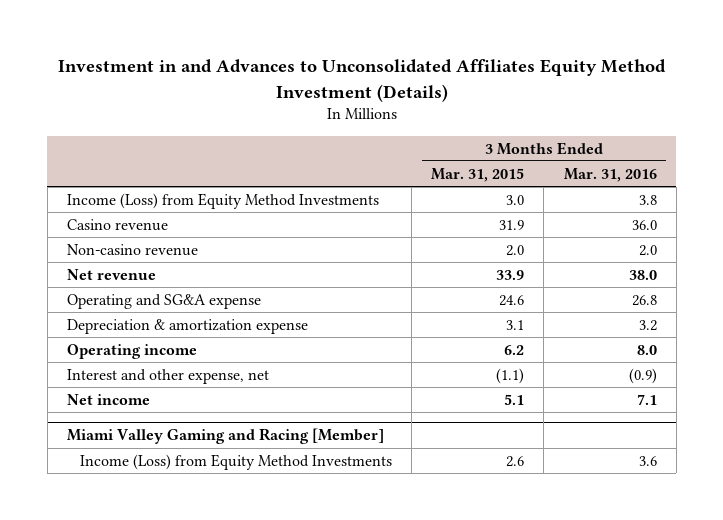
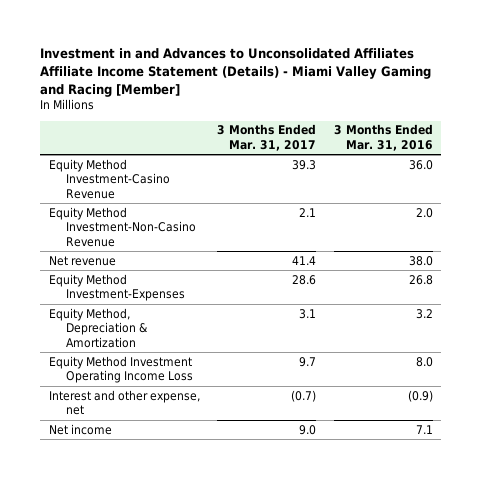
[57,59,666,102] Investment in and Advances to Unconsolidated Affiliates Equity Method Investment (Details) -> [40,47,432,97] Investment in and Advances to Unconsolidated Affiliates Affiliate Income Statement (Details) - Miami Valley Gaming and Racing [Member]
[431,167,525,182] Mar. 31, 2015 -> none
none -> [217,124,317,151] 3 Months Ended Mar. 31, 2017
[66,192,379,209] Income (Loss) from Equity Method Investments -> none
[66,218,168,231] Casino revenue -> [48,158,170,199] Equity Method Investment-Casino Revenue
[66,243,198,256] Non-casino revenue -> [48,206,196,247] Equity Method Investment-Non-Casino Revenue
[66,293,261,309] Operating and SG&A expense -> [48,273,185,302] Equity Method Investment-Expenses
[66,318,308,334] Depreciation & amortization expense -> [48,307,148,348] Equity Method, Depreciation & Amortization
[66,343,197,359] Operating income -> [48,355,193,384] Equity Method Investment Operating Income Loss
[66,428,384,445] Miami Valley Gaming and Racing [Member] -> none
[80,453,393,470] Income (Loss) from Equity Method Investments -> none

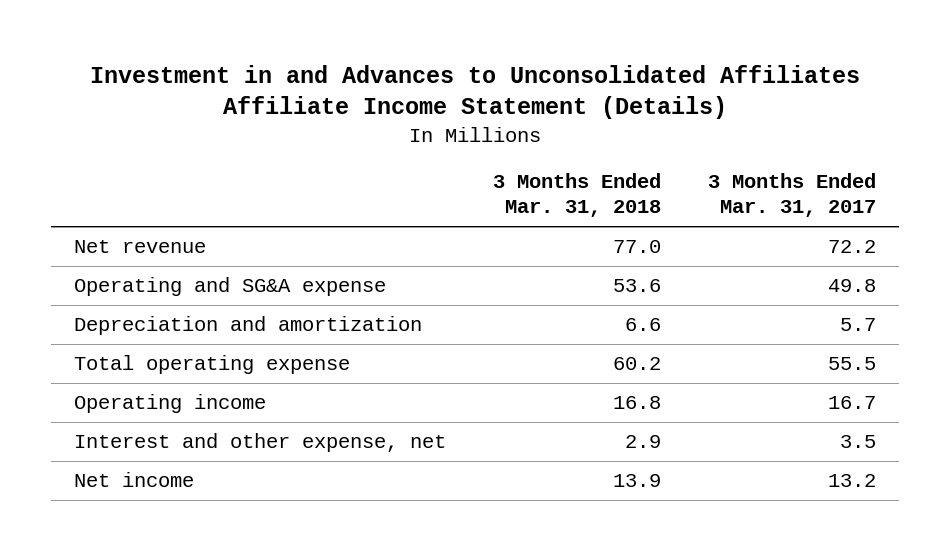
[40,47,432,97] Investment in and Advances to Unconsolidated Affiliates Affiliate Income Statement (Details) - Miami Valley Gaming and Racing [Member] -> [90,64,861,120] Investment in and Advances to Unconsolidated Affiliates Affiliate Income Statement (Details)
[333,124,433,151] 3 Months Ended Mar. 31, 2016 -> none
none -> [493,173,662,218] 3 Months Ended Mar. 31, 2018
[48,158,170,199] Equity Method Investment-Casino Revenue -> none
[48,206,196,247] Equity Method Investment-Non-Casino Revenue -> none
[48,273,185,302] Equity Method Investment-Expenses -> none
[292,255,317,265] 41.4 -> [827,240,876,254] 72.2
none -> [74,277,387,297] Operating and SG&A expense
[48,307,148,348] Equity Method, Depreciation & Amortization -> [74,316,423,336] Depreciation and amortization
[299,308,317,319] 3.1 -> [839,318,876,332] 5.7
none -> [74,355,351,375] Total operating expense
[48,355,193,384] Equity Method Investment Operating Income Loss -> [74,394,267,414] Operating income
[299,356,317,367] 9.7 -> [827,396,876,410] 16.7
[291,389,317,402] (0.7) -> [839,435,876,449] 3.5
[299,424,317,435] 9.0 -> [827,474,876,488] 13.2

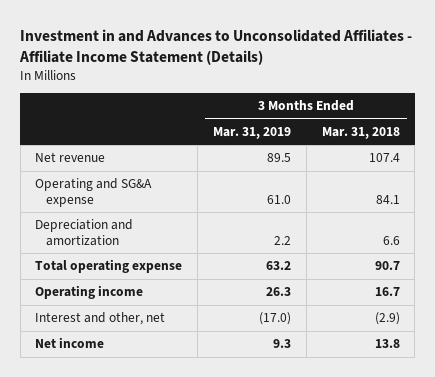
[90,64,861,120] Investment in and Advances to Unconsolidated Affiliates Affiliate Income Statement (Details) -> [19,28,413,65] Investment in and Advances to Unconsolidated Affiliates - Affiliate Income Statement (Details)
[707,173,876,218] 3 Months Ended Mar. 31, 2017 -> none
none -> [212,126,291,139] Mar. 31, 2019
[613,240,662,254] 77.0 -> [368,153,400,163] 107.4
[613,279,662,293] 53.6 -> [375,195,400,205] 84.1
[613,357,662,371] 60.2 -> [374,261,400,271] 90.7
[613,396,662,410] 16.8 -> [374,287,400,297] 16.7
[74,433,447,453] Interest and other expense, net -> [35,312,166,326] Interest and other, net
[625,435,662,449] 2.9 -> [374,312,400,326] (2.9)
[613,474,662,488] 13.9 -> [374,339,400,349] 13.8

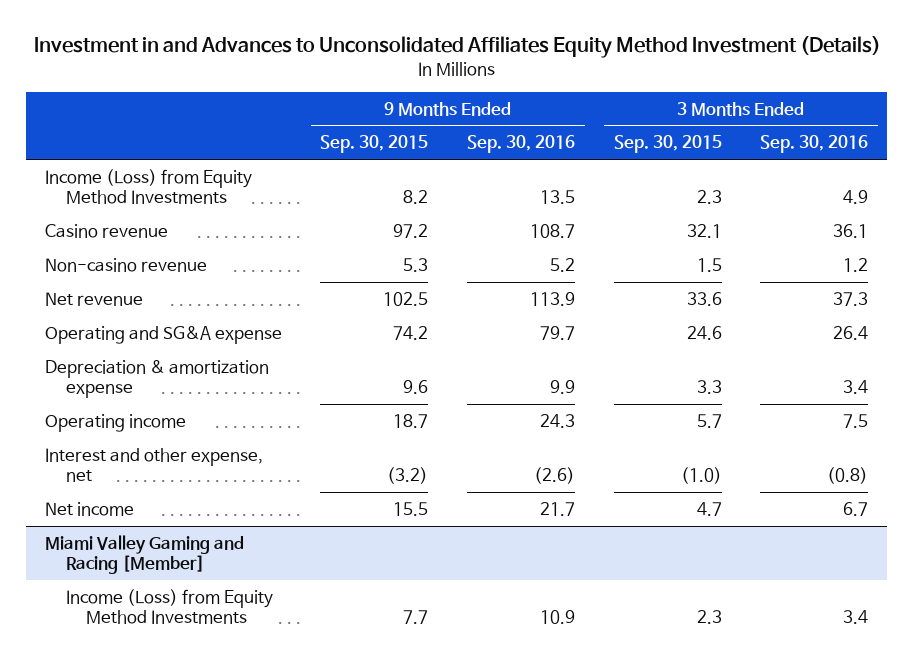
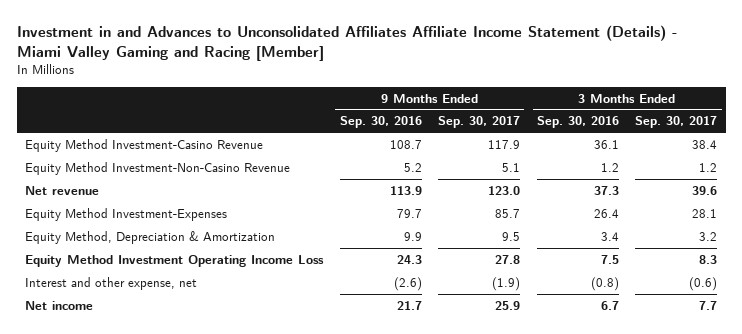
[33,36,881,59] Investment in and Advances to Unconsolidated Affiliates Equity Method Investment (Details) -> [16,24,678,61] Investment in and Advances to Unconsolidated Affiliates Affiliate Income Statement (Details) - Miami Valley Gaming and Racing [Member]
[320,135,429,154] Sep. 30, 2015 -> none
[613,135,722,154] Sep. 30, 2015 -> none
none -> [438,116,521,129] Sep. 30, 2017
none -> [635,116,718,129] Sep. 30, 2017
[44,168,252,205] Income (Loss) from Equity Method Investments -> none
[44,223,168,238] Casino revenue -> [25,138,264,152] Equity Method Investment-Casino Revenue
[44,257,207,272] Non-casino revenue -> [25,161,291,175] Equity Method Investment-Non-Casino Revenue
[44,325,282,344] Operating and SG&A expense -> [25,207,228,221] Equity Method Investment-Expenses
[44,359,269,399] Depreciation & amortization expense -> [25,230,276,244] Equity Method, Depreciation & Amortization
[44,413,186,432] Operating income -> [25,254,325,267] Equity Method Investment Operating Income Loss
[44,534,244,575] Miami Valley Gaming and Racing [Member] -> none
[65,588,273,625] Income (Loss) from Equity Method Investments -> none

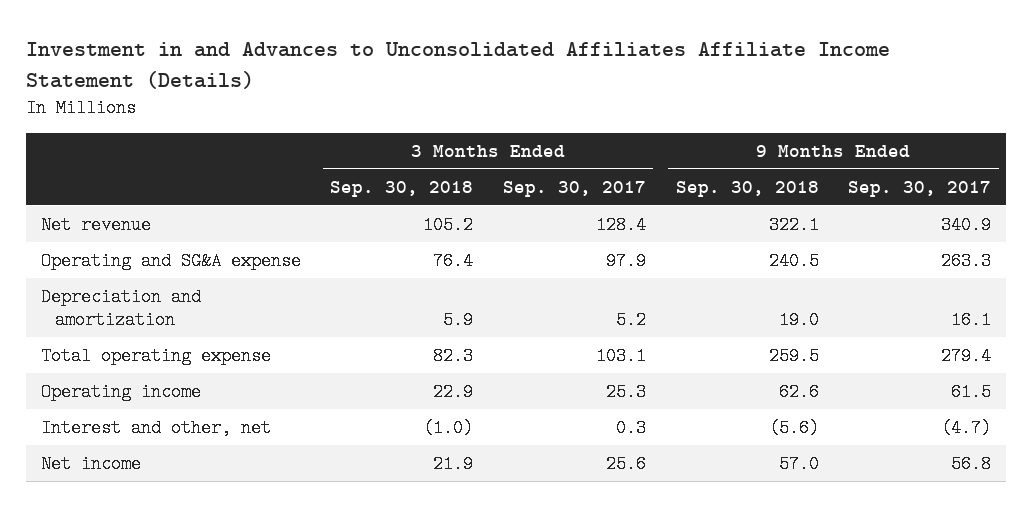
[16,24,678,61] Investment in and Advances to Unconsolidated Affiliates Affiliate Income Statement (Details) - Miami Valley Gaming and Racing [Member] -> [25,42,890,89] Investment in and Advances to Unconsolidated Affiliates Affiliate Income Statement (Details)
[339,116,422,129] Sep. 30, 2016 -> none
[536,116,619,129] Sep. 30, 2016 -> none
none -> [330,180,474,197] Sep. 30, 2018
none -> [675,180,819,197] Sep. 30, 2018
[25,138,264,152] Equity Method Investment-Casino Revenue -> none
[25,161,291,175] Equity Method Investment-Non-Casino Revenue -> none
[25,207,228,221] Equity Method Investment-Expenses -> none
[488,185,521,195] 123.0 -> [941,216,992,235] 340.9
[692,185,718,195] 39.6 -> [595,216,646,235] 128.4
none -> [40,252,301,271] Operating and SG&A expense
[25,230,276,244] Equity Method, Depreciation & Amortization -> [40,288,201,329] Depreciation and amortization
[502,231,521,241] 9.5 -> [951,310,992,329] 16.1
[699,231,718,241] 3.2 -> [615,310,646,329] 5.2
none -> [40,347,271,366] Total operating expense
[25,254,325,267] Equity Method Investment Operating Income Loss -> [40,383,201,402] Operating income
[495,254,521,264] 27.8 -> [951,383,992,402] 61.5
[699,254,718,264] 8.3 -> [605,383,646,402] 25.3
[25,276,198,290] Interest and other expense, net -> [40,419,271,438] Interest and other, net
[492,276,521,291] (1.9) -> [941,419,992,438] (4.7)
[689,276,718,291] (0.6) -> [615,419,646,438] 0.3
[495,300,521,310] 25.9 -> [951,455,992,474] 56.8
[699,300,718,310] 7.7 -> [605,455,646,474] 25.6

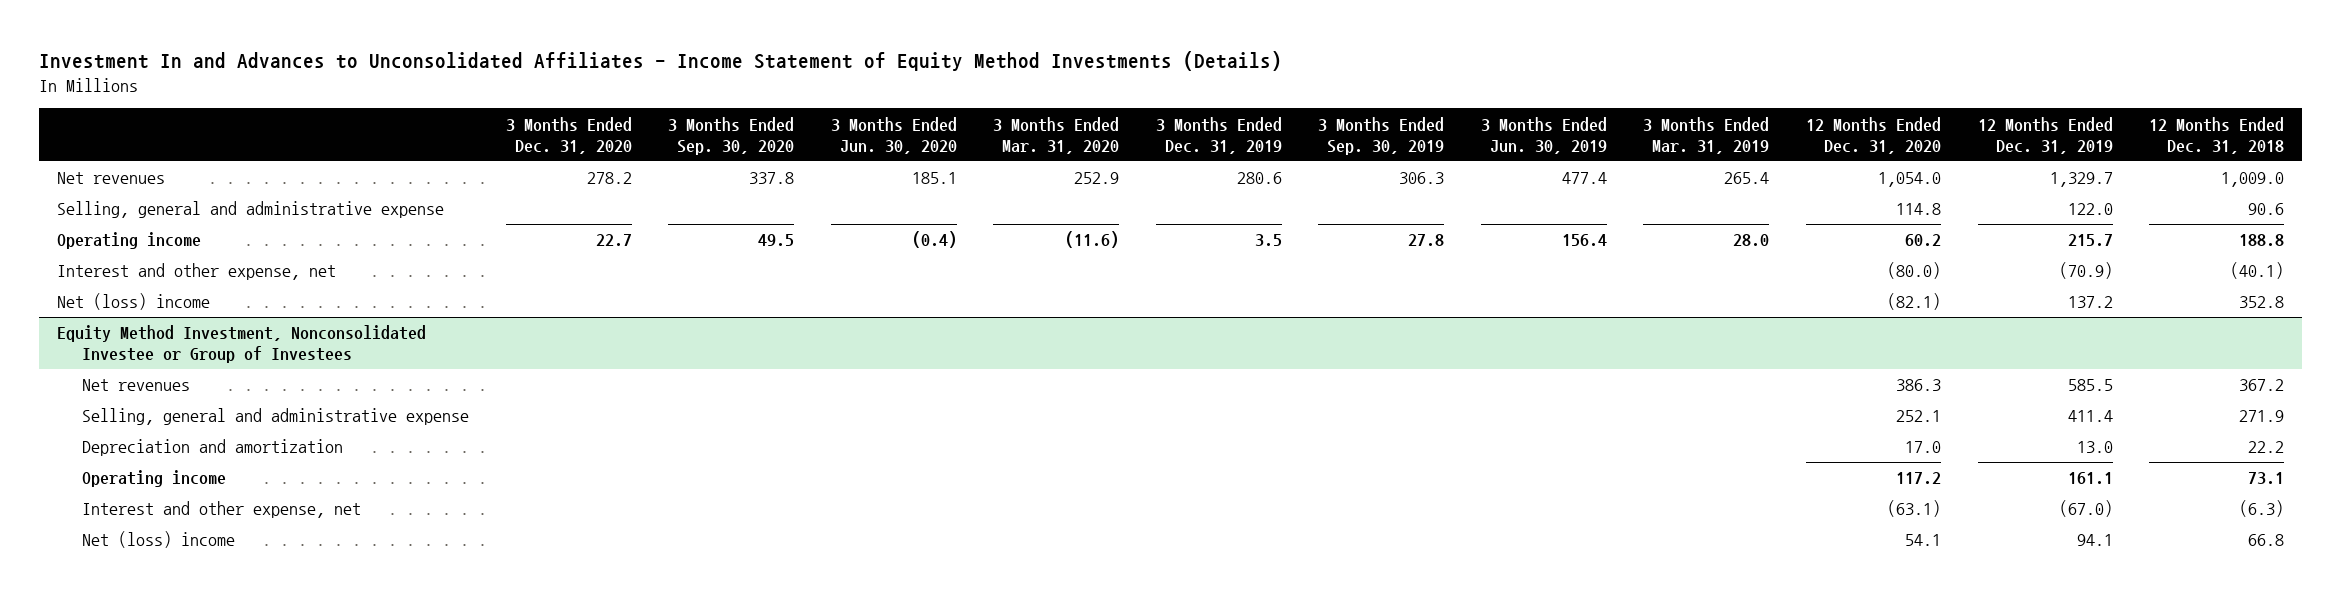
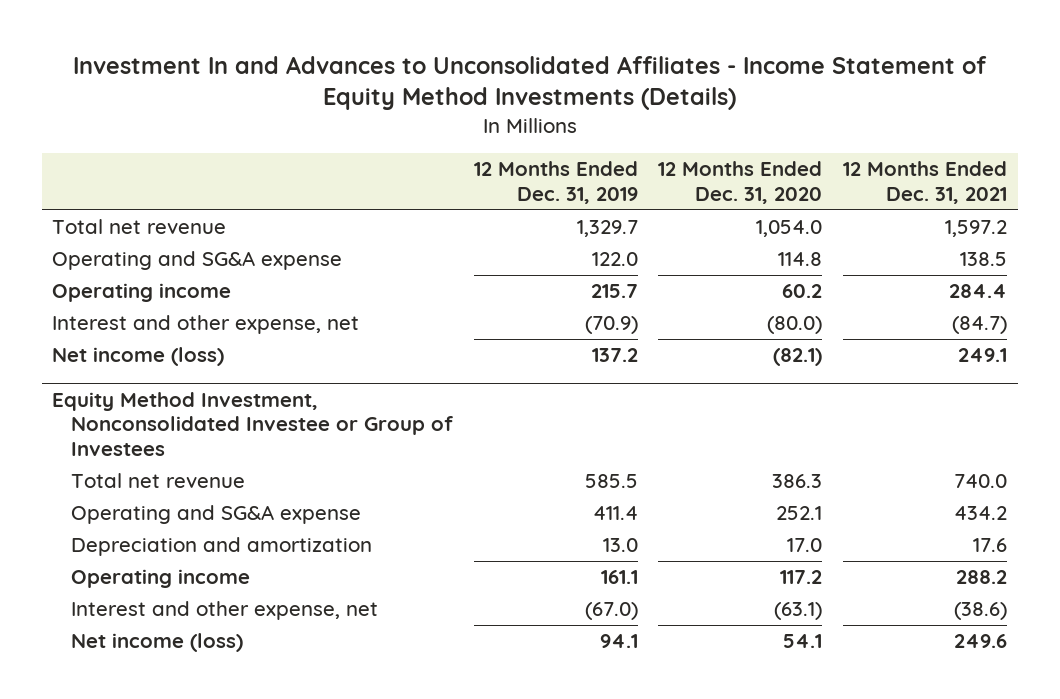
[505,116,632,154] 3 Months Ended Dec. 31, 2020 -> none
[668,116,795,155] 3 Months Ended Sep. 30, 2020 -> none
[830,116,957,154] 3 Months Ended Jun. 30, 2020 -> none
[993,116,1120,154] 3 Months Ended Mar. 31, 2020 -> none
[1155,116,1282,154] 3 Months Ended Dec. 31, 2019 -> none
[1318,116,1445,155] 3 Months Ended Sep. 30, 2019 -> none
[1480,116,1607,154] 3 Months Ended Jun. 30, 2019 -> none
[1643,116,1770,154] 3 Months Ended Mar. 31, 2019 -> none
[2149,116,2285,154] 12 Months Ended Dec. 31, 2018 -> none
none -> [843,161,1008,204] 12 Months Ended Dec. 31, 2021
[57,172,166,185] Net revenues -> [52,219,227,235] Total net revenue
[57,201,445,219] Selling, general and administrative expense -> [52,251,343,271] Operating and SG&A expense
[57,293,211,311] Net (loss) income -> [52,347,225,367] Net income (loss)
[82,379,191,392] Net revenues -> [70,473,245,489] Total net revenue
[82,408,470,426] Selling, general and administrative expense -> [70,505,361,525] Operating and SG&A expense
[82,531,236,549] Net (loss) income -> [70,633,243,653] Net income (loss)

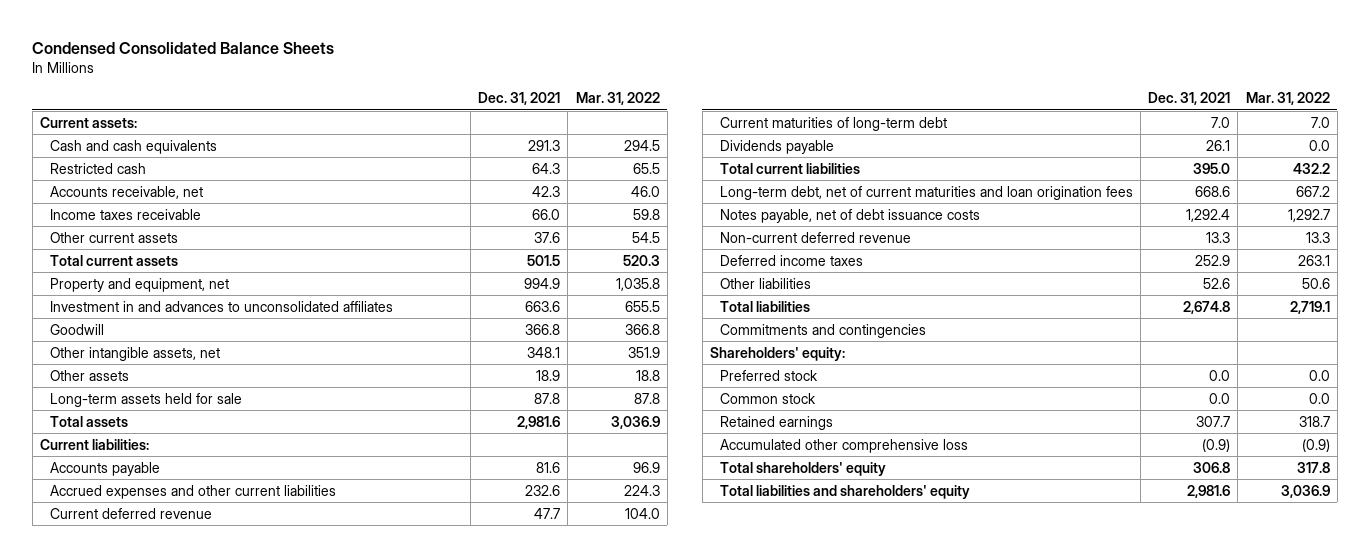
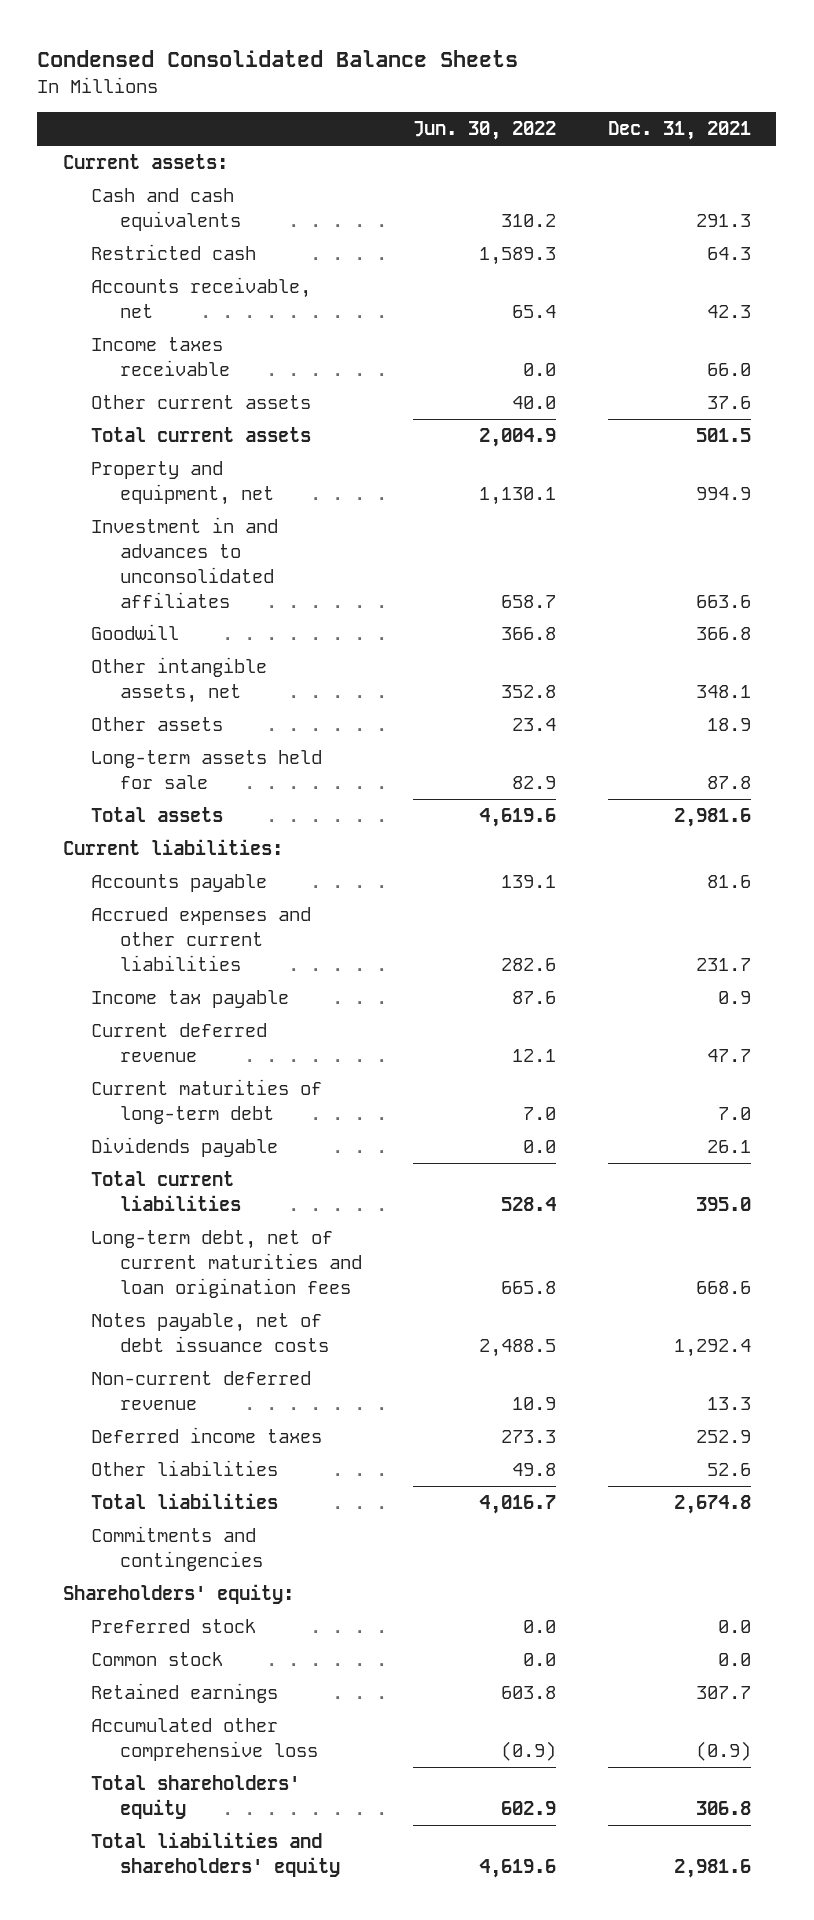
[575,92,660,106] Mar. 31, 2022 -> none
none -> [413,121,557,141] Jun. 30, 2022
[525,484,561,496] 232.6 -> [695,957,751,971] 231.7
none -> [91,990,290,1009] Income tax payable

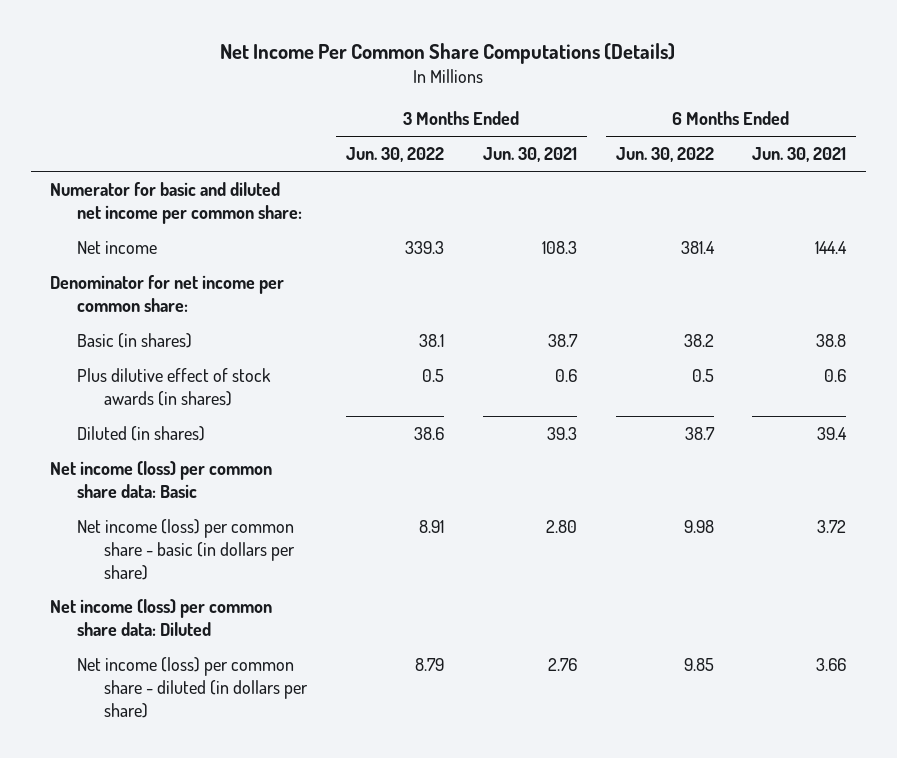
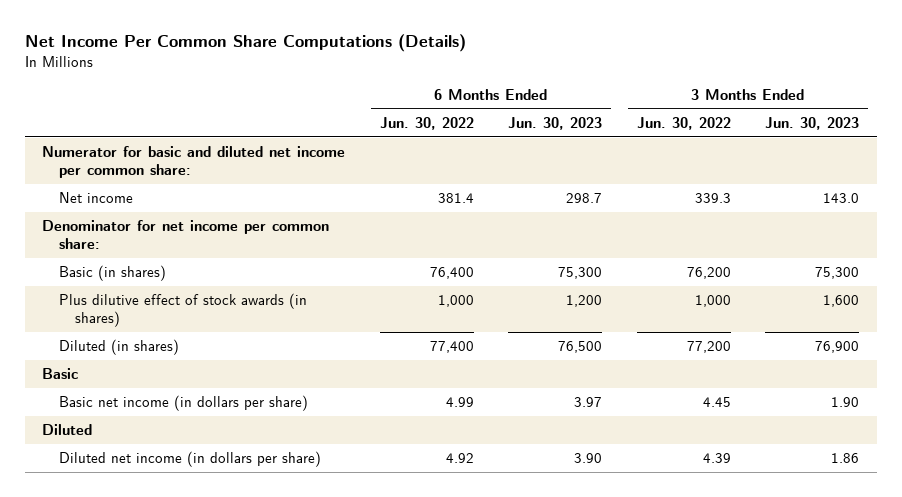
[482,147,577,163] Jun. 30, 2021 -> none
[752,147,847,163] Jun. 30, 2021 -> none
none -> [508,116,603,130] Jun. 30, 2023
none -> [765,116,860,130] Jun. 30, 2023
[419,334,445,348] 38.1 -> [686,267,731,280] 76,200
[683,334,714,348] 38.2 -> [429,267,474,280] 76,400
[422,369,445,383] 0.5 -> [694,295,731,308] 1,000
[691,369,714,383] 0.5 -> [437,295,474,308] 1,000
[414,427,445,441] 38.6 -> [686,341,731,354] 77,200
[684,427,715,441] 38.7 -> [429,341,474,354] 77,400
[50,461,273,498] Net income (loss) per common share data: Basic -> [42,368,79,380] Basic
[77,519,296,580] Net income (loss) per common share - basic (in dollars per share) -> [58,395,308,412] Basic net income (in dollars per share)
[419,520,445,534] 8.91 -> [702,397,731,408] 4.45
[683,520,714,534] 9.98 -> [445,397,474,408] 4.99
[50,599,273,636] Net income (loss) per common share data: Diluted -> [42,424,93,436] Diluted
[77,657,309,718] Net income (loss) per common share - diluted (in dollars per share) -> [58,451,321,468] Diluted net income (in dollars per share)
[415,658,445,672] 8.79 -> [702,453,731,464] 4.39
[683,658,714,672] 9.85 -> [445,453,474,464] 4.92

